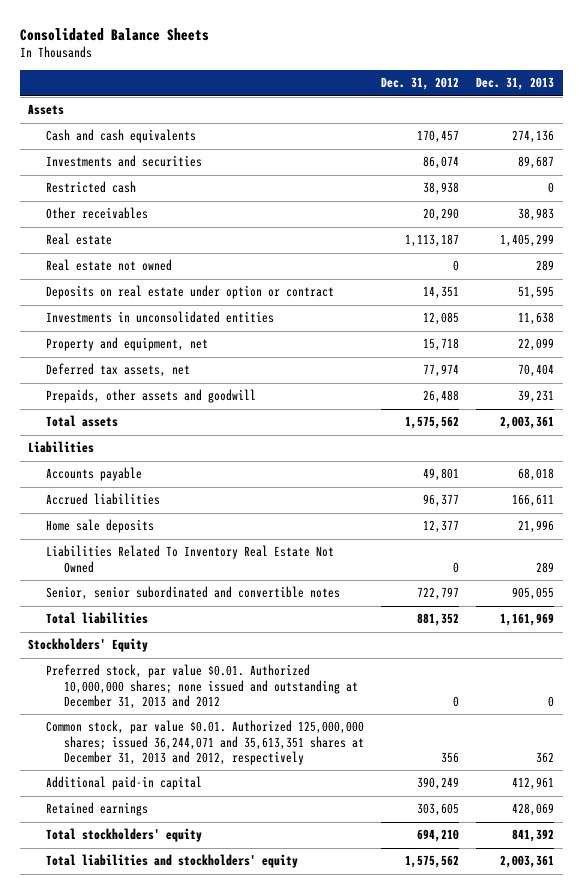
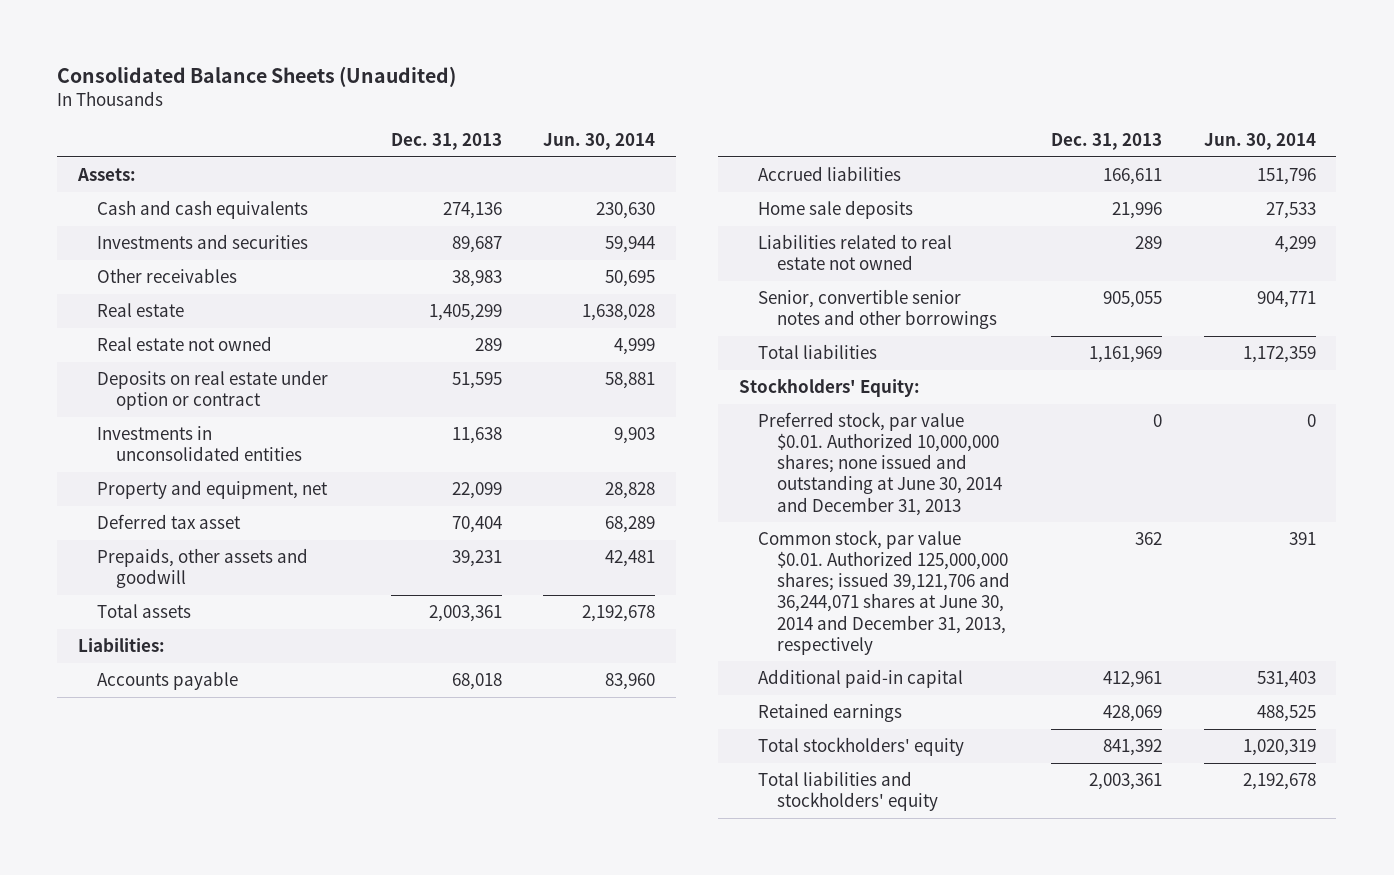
[19,27,209,41] Consolidated Balance Sheets -> [57,66,457,88] Consolidated Balance Sheets (Unaudited)
[381,77,460,91] Dec. 31, 2012 -> none
none -> [543,132,656,150] Jun. 30, 2014
[28,104,65,116] Assets -> [76,167,136,181] Assets:
[46,181,137,194] Restricted cash -> none
[46,363,191,378] Deferred tax assets, net -> [97,513,242,529] Deferred tax asset
[28,441,95,454] Liabilities -> [77,637,165,652] Liabilities:
[46,545,335,573] Liabilities Related To Inventory Real Estate Not Owned -> [757,233,952,271] Liabilities related to real estate not owned
[46,586,341,601] Senior, senior subordinated and convertible notes -> [757,288,997,330] Senior, convertible senior notes and other borrowings
[28,638,149,653] Stockholders' Equity -> [738,377,920,397] Stockholders' Equity:
[46,664,358,709] Preferred stock, par value $0.01. Authorized 10,000,000 shares; none issued and outstanding at December 31, 2013 and 2012 -> [757,411,1002,516] Preferred stock, par value $0.01. Authorized 10,000,000 shares; none issued and outstanding at June 30, 2014 and December 31, 2013
[46,720,365,765] Common stock, par value $0.01. Authorized 125,000,000 shares; issued 36,244,071 and 35,613,351 shares at December 31, 2013 and 2012, respectively -> [757,529,1010,655] Common stock, par value $0.01. Authorized 125,000,000 shares; issued 39,121,706 and 36,244,071 shares at June 30, 2014 and December 31, 2013, respectively

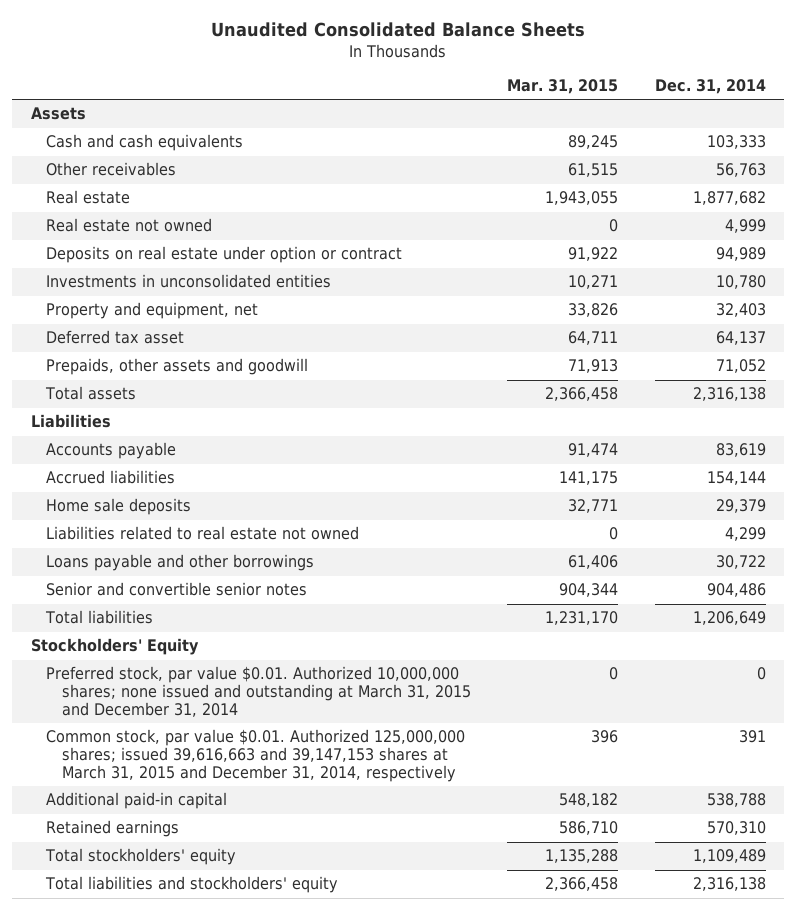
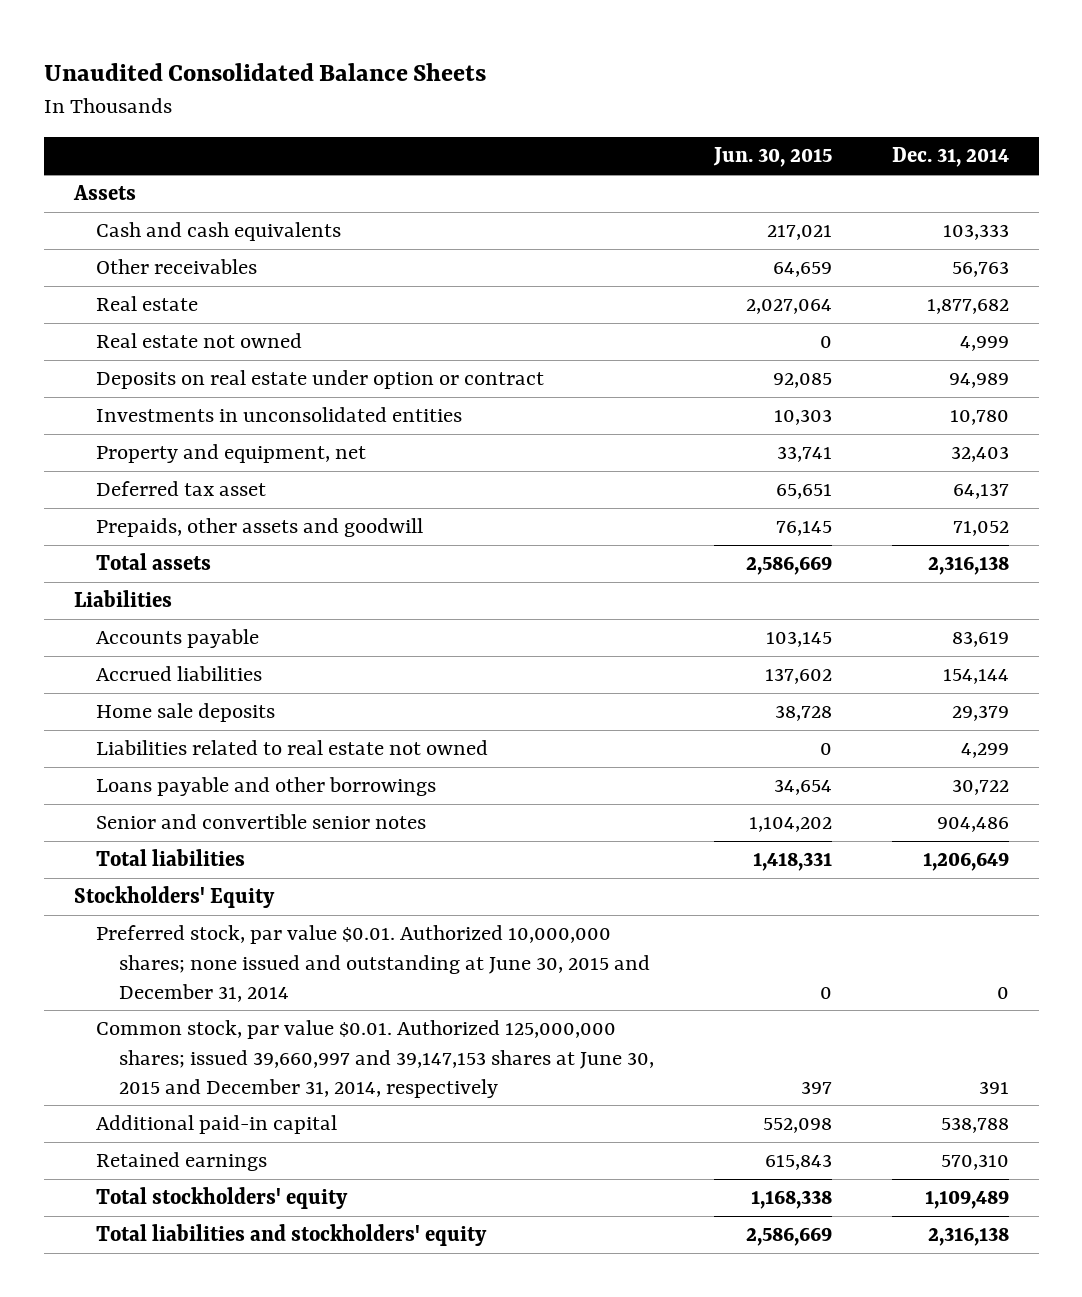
[507,79,619,95] Mar. 31, 2015 -> none
none -> [712,147,832,168] Jun. 30, 2015
[46,666,471,718] Preferred stock, par value $0.01. Authorized 10,000,000 shares; none issued and outstanding at March 31, 2015 and December 31, 2014 -> [96,925,650,1002] Preferred stock, par value $0.01. Authorized 10,000,000 shares; none issued and outstanding at June 30, 2015 and December 31, 2014
[46,729,466,783] Common stock, par value $0.01. Authorized 125,000,000 shares; issued 39,616,663 and 39,147,153 shares at March 31, 2015 and December 31, 2014, respectively -> [96,1020,654,1098] Common stock, par value $0.01. Authorized 125,000,000 shares; issued 39,660,997 and 39,147,153 shares at June 30, 2015 and December 31, 2014, respectively

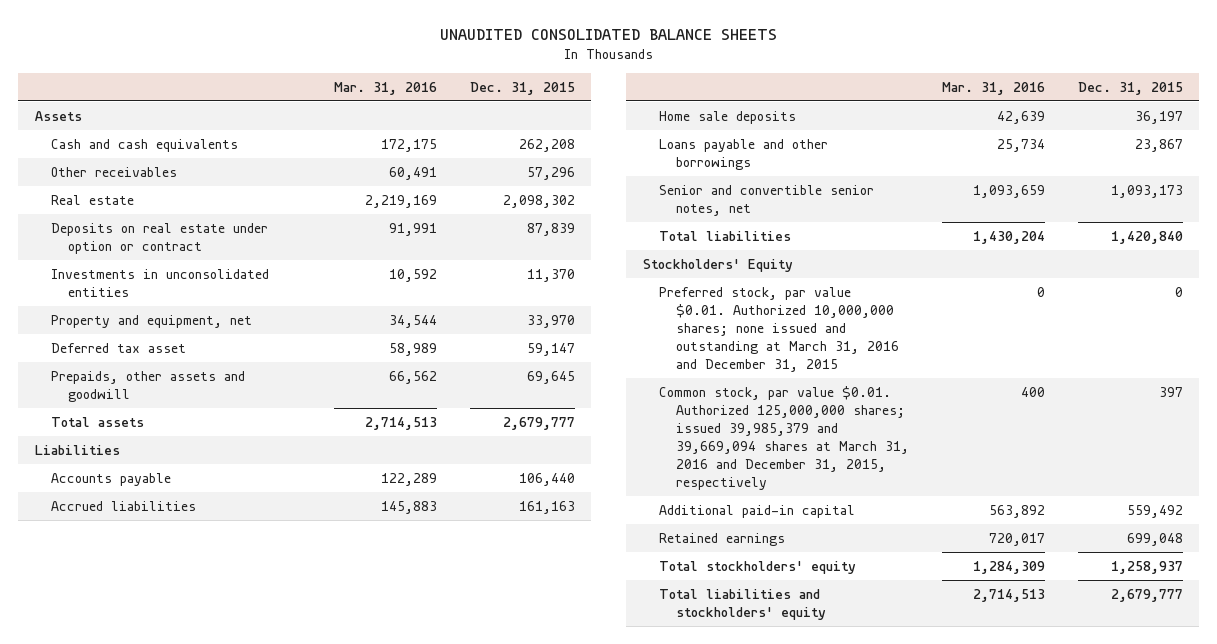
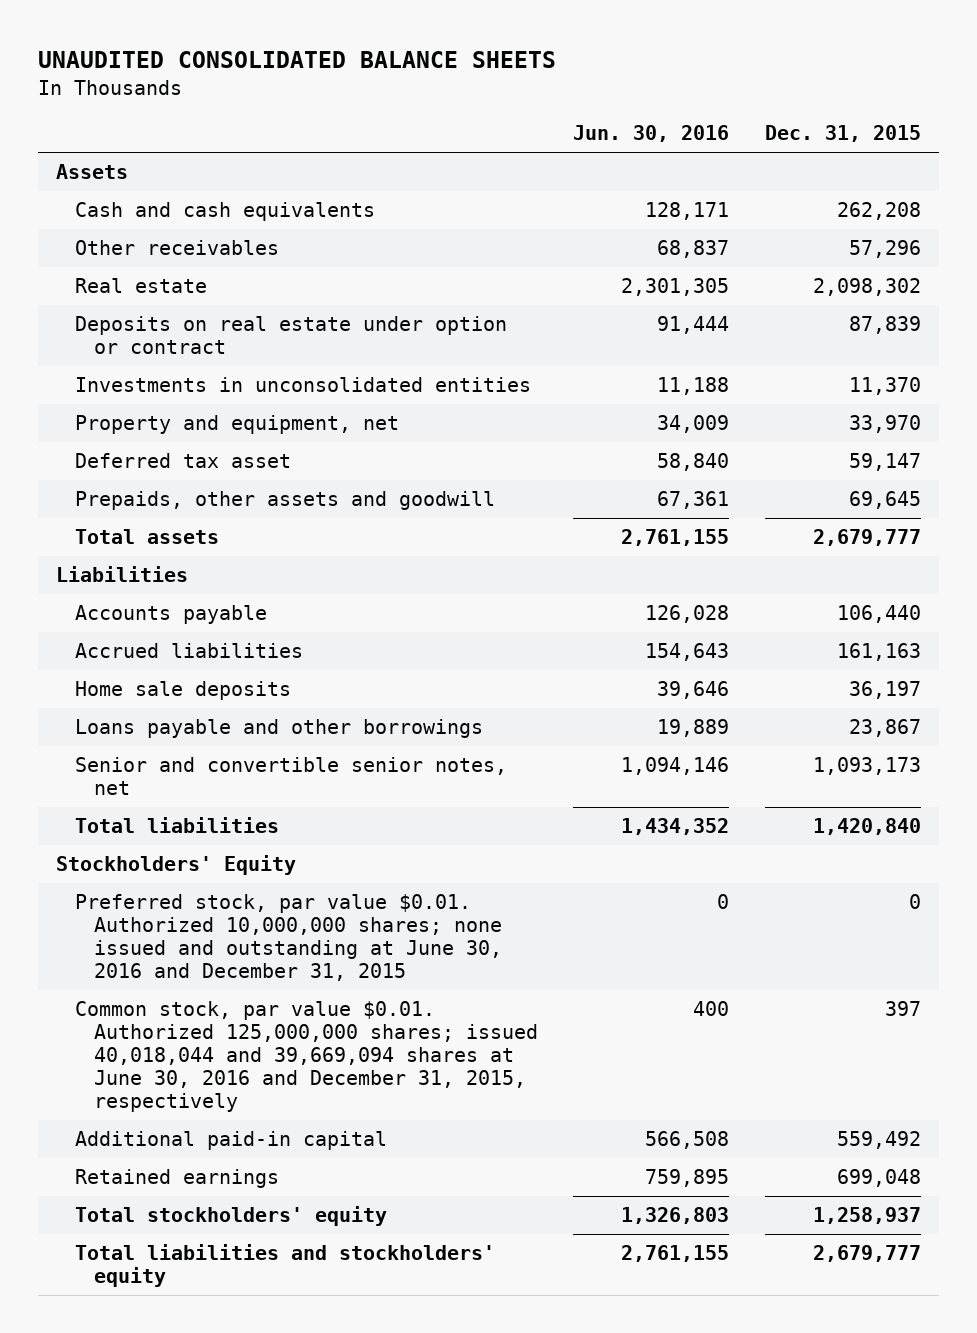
[334,81,438,95] Mar. 31, 2016 -> none
none -> [573,125,730,143] Jun. 30, 2016
[659,286,900,373] Preferred stock, par value $0.01. Authorized 10,000,000 shares; none issued and outstanding at March 31, 2016 and December 31, 2015 -> [74,894,502,981] Preferred stock, par value $0.01. Authorized 10,000,000 shares; none issued and outstanding at June 30, 2016 and December 31, 2015
[659,385,910,491] Common stock, par value $0.01. Authorized 125,000,000 shares; issued 39,985,379 and 39,669,094 shares at March 31, 2016 and December 31, 2015, respectively -> [74,1001,538,1112] Common stock, par value $0.01. Authorized 125,000,000 shares; issued 40,018,044 and 39,669,094 shares at June 30, 2016 and December 31, 2015, respectively

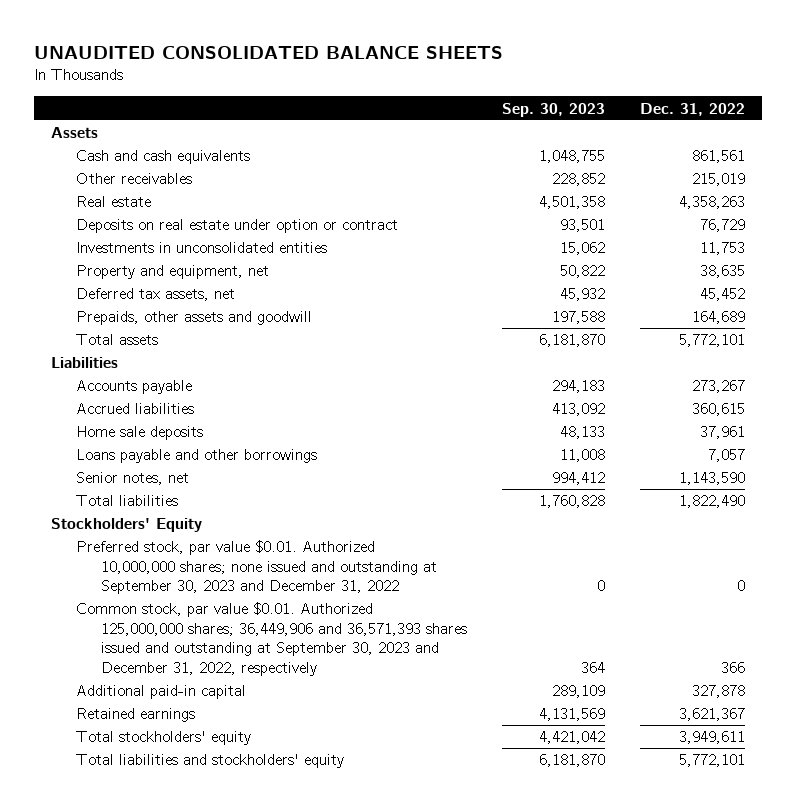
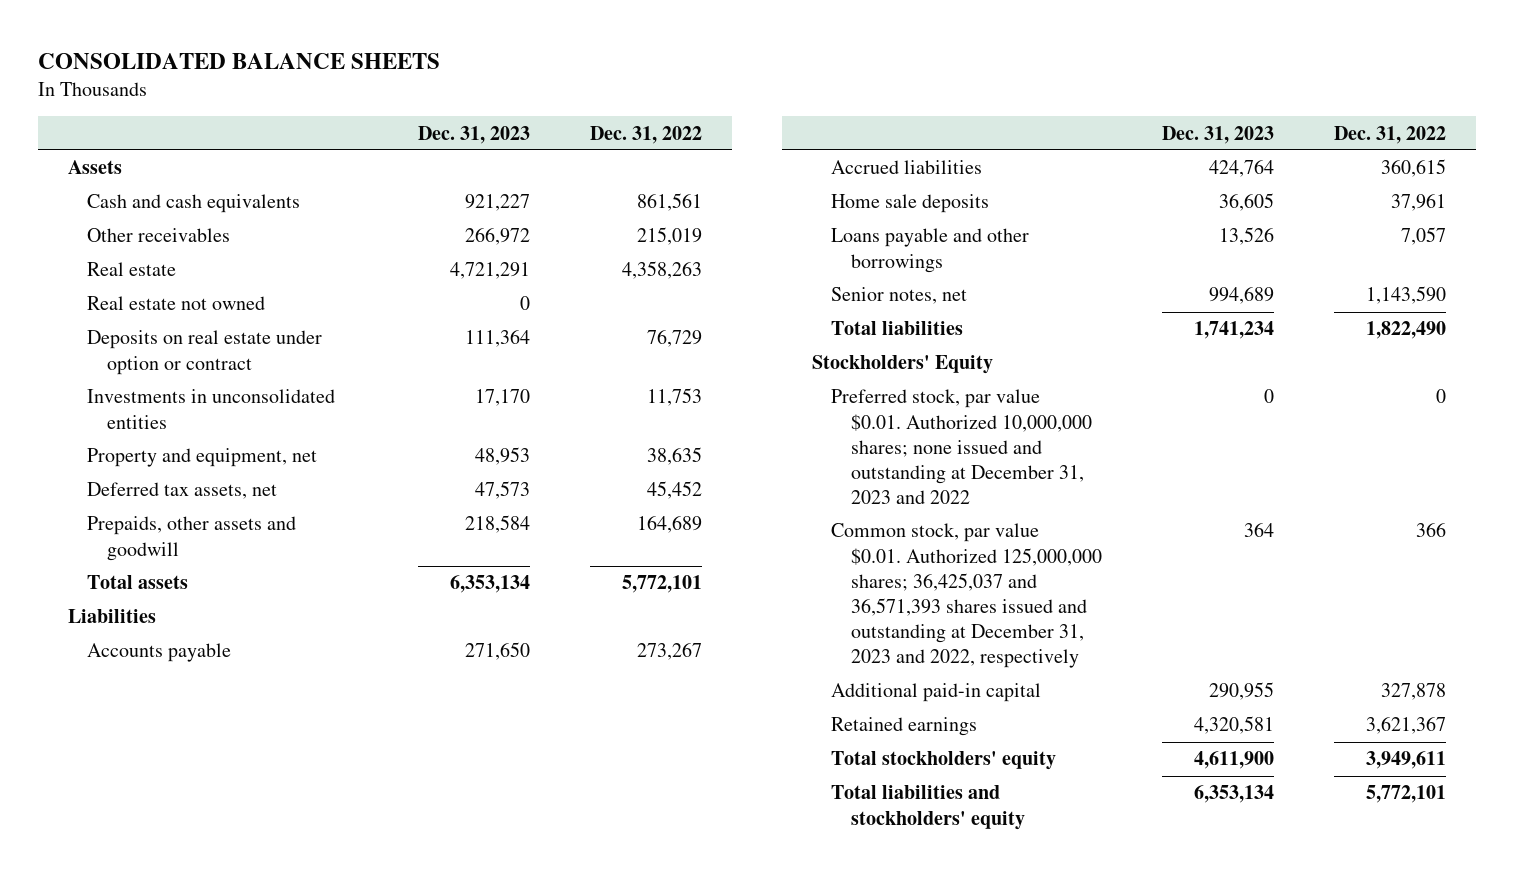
[33,45,503,59] UNAUDITED CONSOLIDATED BALANCE SHEETS -> [37,52,440,69] CONSOLIDATED BALANCE SHEETS
[501,102,605,117] Sep. 30, 2023 -> none
none -> [417,125,530,144] Dec. 31, 2023
none -> [87,296,266,311] Real estate not owned
[76,540,437,595] Preferred stock, par value $0.01. Authorized 10,000,000 shares; none issued and outstanding at September 30, 2023 and December 31, 2022 -> [831,389,1092,505] Preferred stock, par value $0.01. Authorized 10,000,000 shares; none issued and outstanding at December 31, 2023 and 2022
[76,602,467,676] Common stock, par value $0.01. Authorized 125,000,000 shares; 36,449,906 and 36,571,393 shares issued and outstanding at September 30, 2023 and December 31, 2022, respectively -> [831,523,1102,669] Common stock, par value $0.01. Authorized 125,000,000 shares; 36,425,037 and 36,571,393 shares issued and outstanding at December 31, 2023 and 2022, respectively

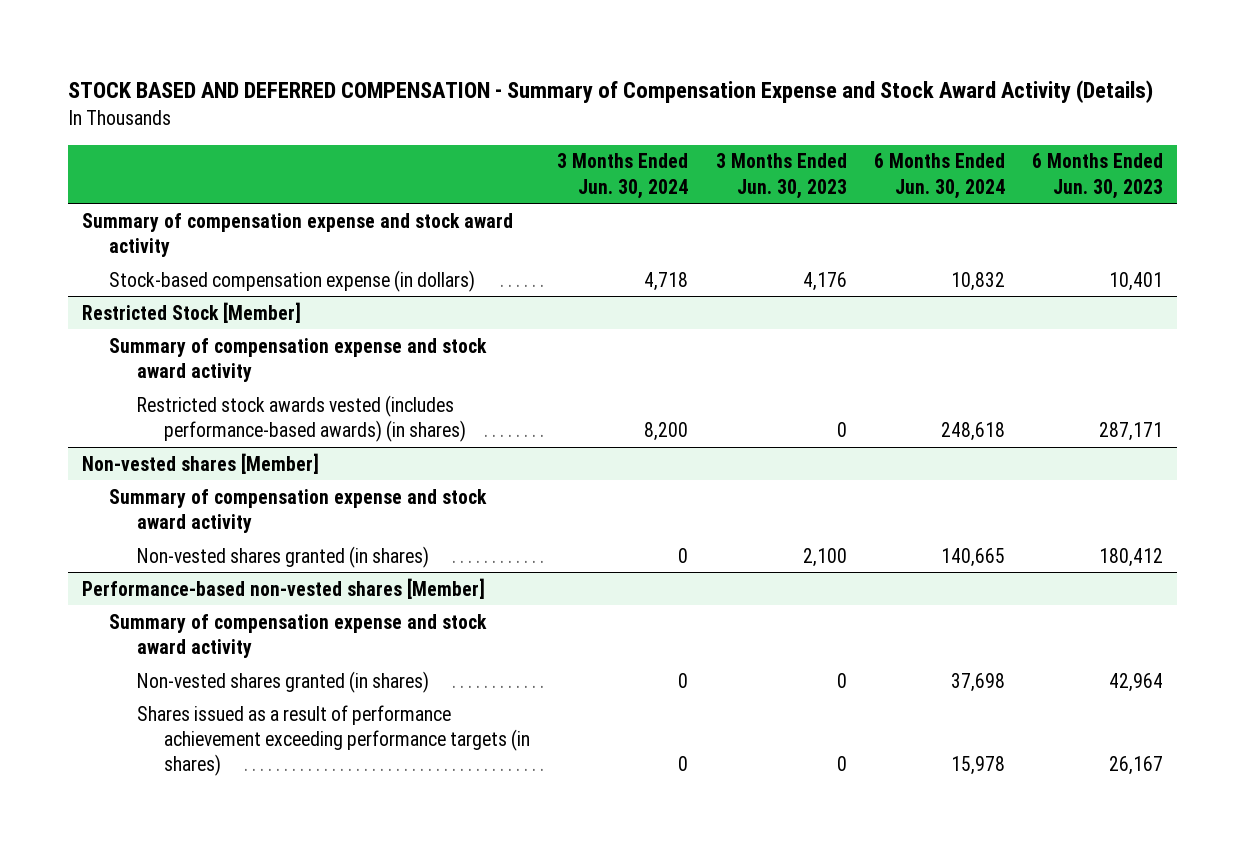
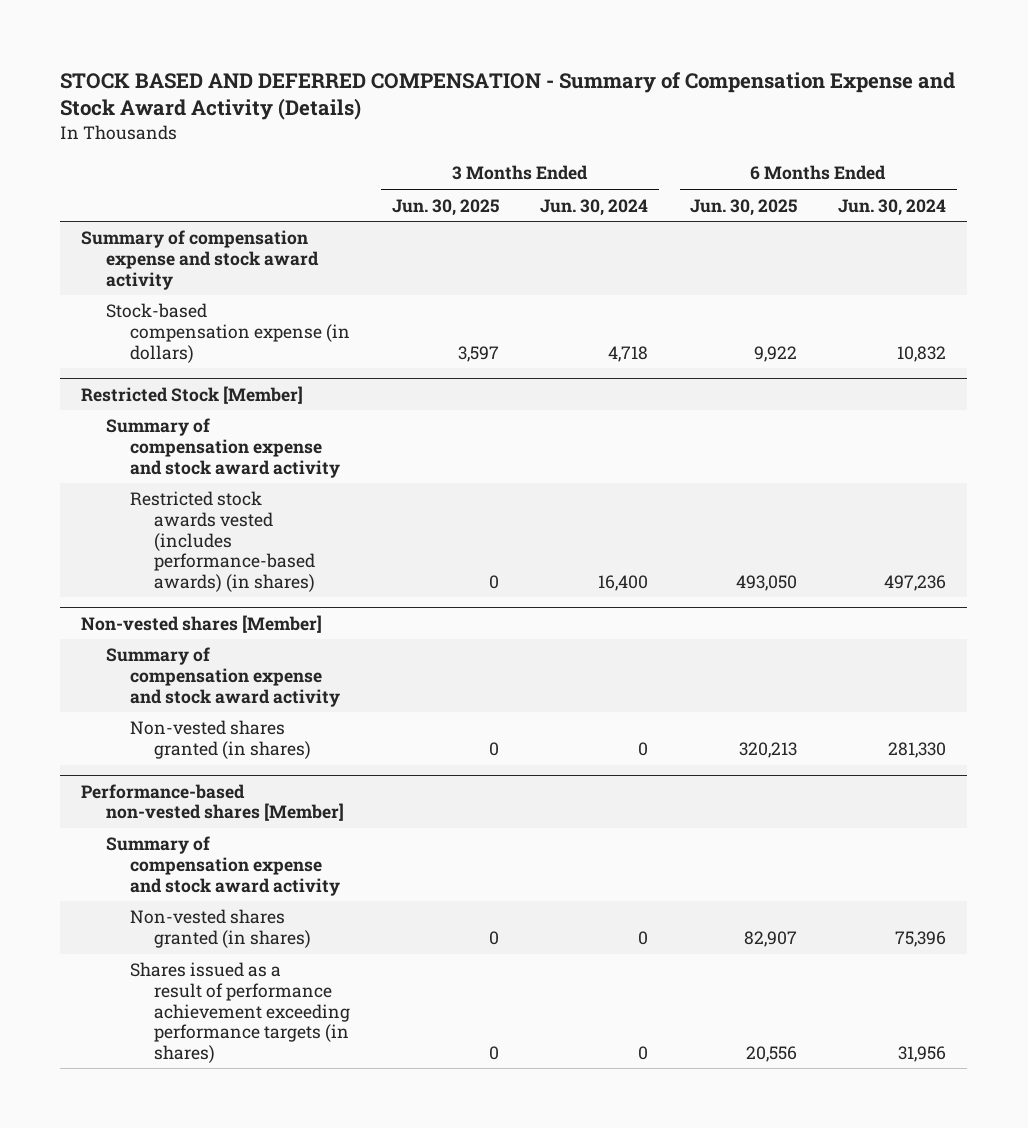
[715,153,847,199] 3 Months Ended Jun. 30, 2023 -> none
[1032,153,1164,199] 6 Months Ended Jun. 30, 2023 -> none
none -> [391,198,499,216] Jun. 30, 2025
none -> [689,198,797,216] Jun. 30, 2025
[644,421,689,441] 8,200 -> [598,574,649,591] 16,400
[941,421,1006,441] 248,618 -> [884,574,947,591] 497,236
[941,547,1006,567] 140,665 -> [888,742,947,759] 281,330
[951,672,1006,692] 37,698 -> [895,931,947,948] 75,396
[951,756,1006,776] 15,978 -> [898,1045,947,1062] 31,956

